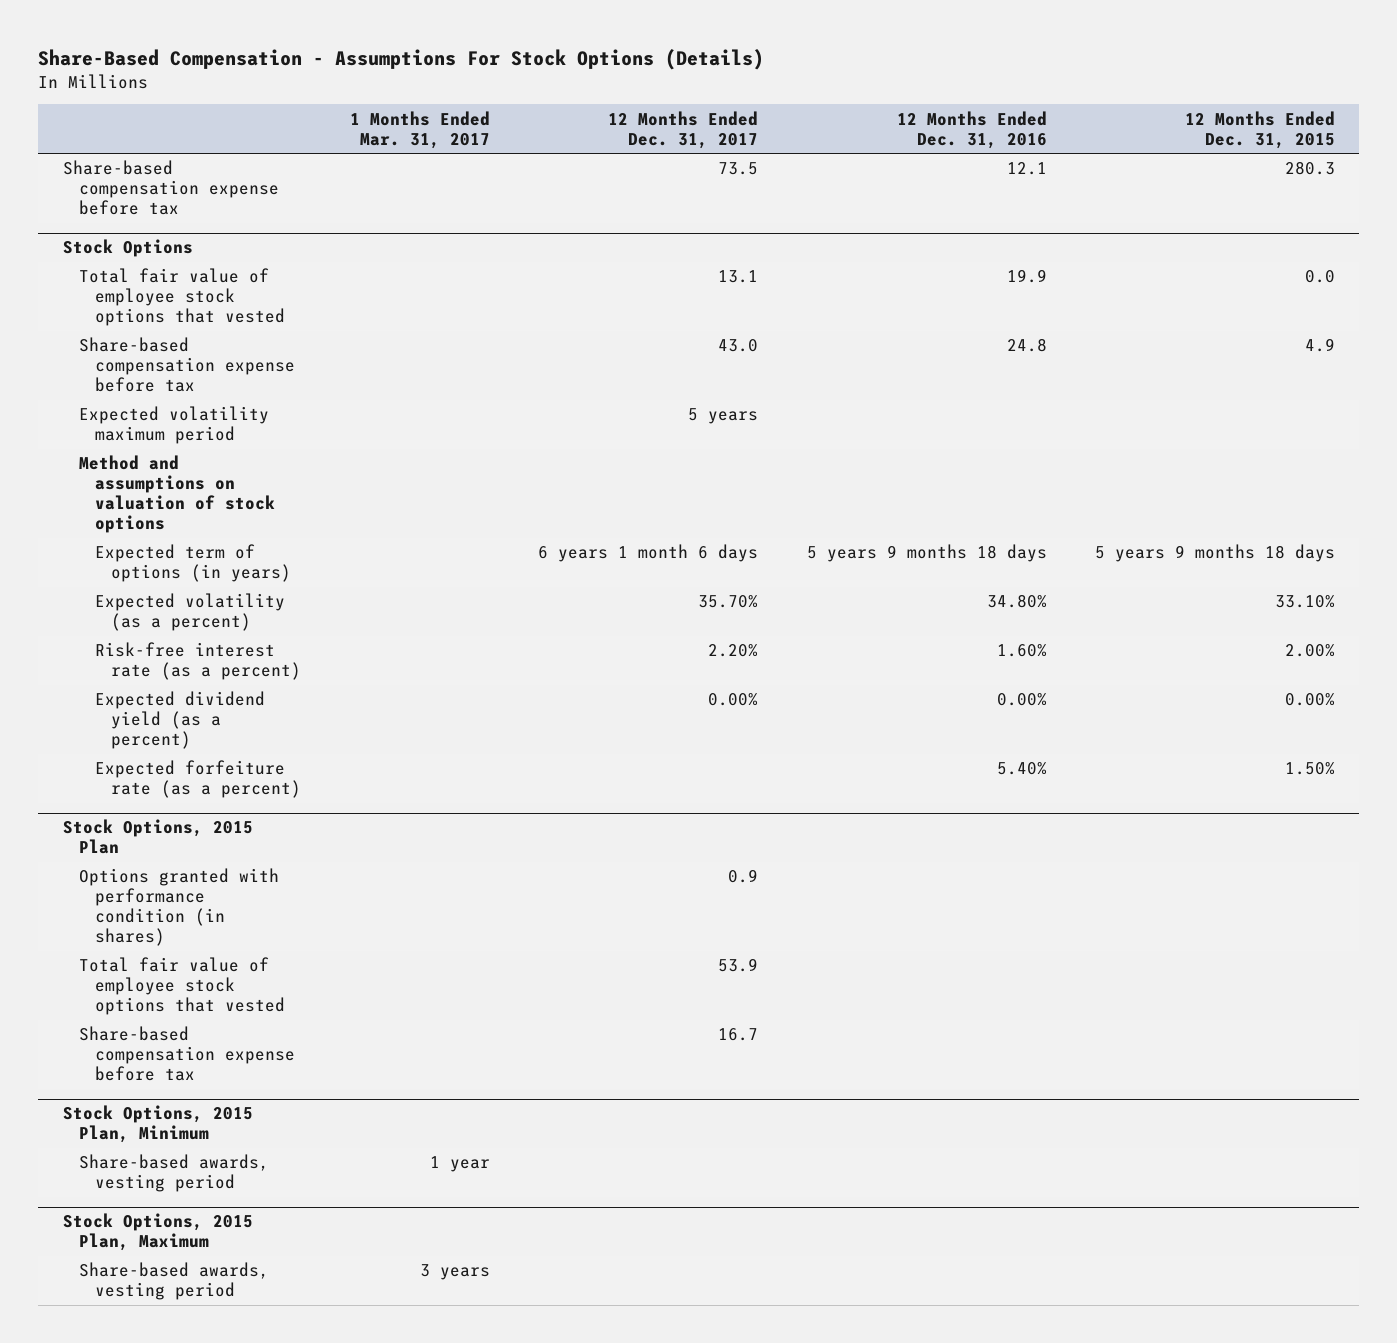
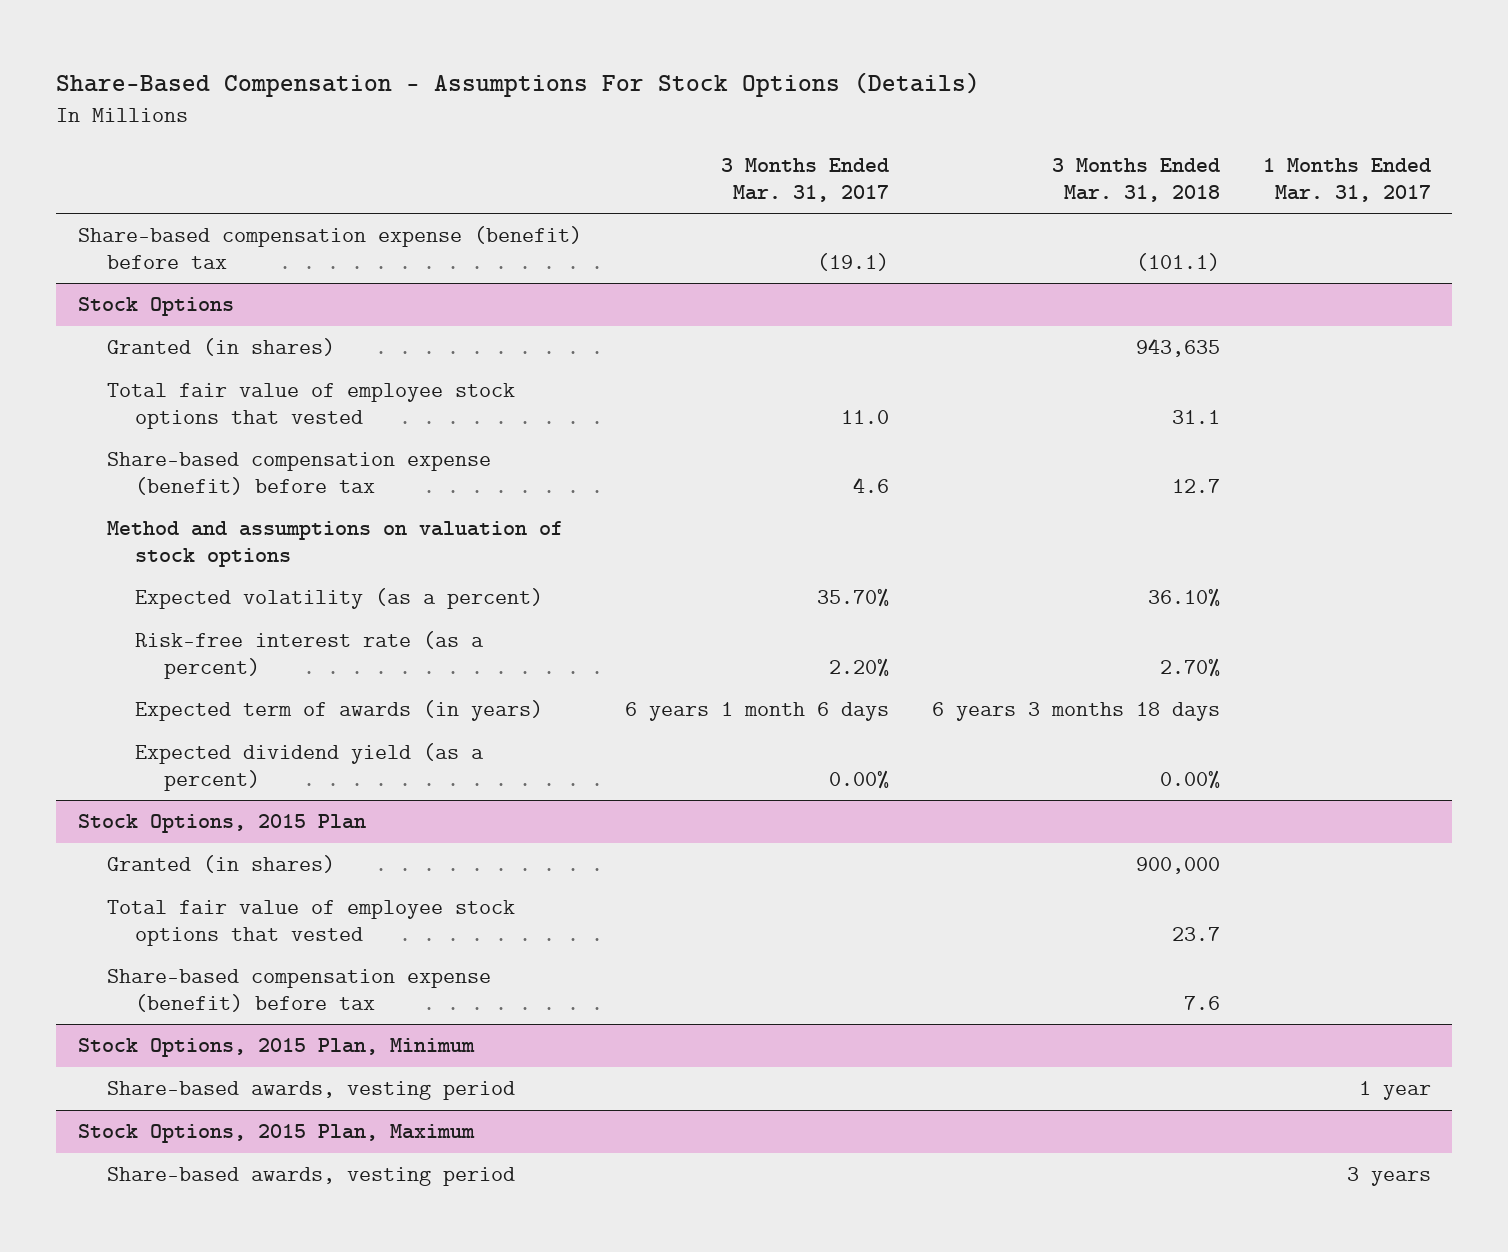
[608,110,759,149] 12 Months Ended Dec. 31, 2017 -> none
[896,110,1047,149] 12 Months Ended Dec. 31, 2016 -> none
[1184,110,1335,149] 12 Months Ended Dec. 31, 2015 -> none
none -> [720,158,889,202] 3 Months Ended Mar. 31, 2017
none -> [1051,158,1220,202] 3 Months Ended Mar. 31, 2018
[62,160,279,216] Share-based compensation expense before tax -> [77,226,582,269] Share-based compensation expense (benefit) before tax
none -> [106,338,335,357] Granted (in shares)
[78,406,269,445] Expected volatility maximum period -> none
[78,337,296,393] Share-based compensation expense before tax -> [106,452,491,495] Share-based compensation expense (benefit) before tax
[95,544,292,583] Expected term of options (in years) -> none
none -> [135,700,544,722] Expected term of awards (in years)
[95,760,302,799] Expected forfeiture rate (as a percent) -> none
[78,868,279,947] Options granted with performance condition (in shares) -> [106,855,335,874] Granted (in shares)
[78,1026,296,1082] Share-based compensation expense before tax -> [106,969,491,1012] Share-based compensation expense (benefit) before tax

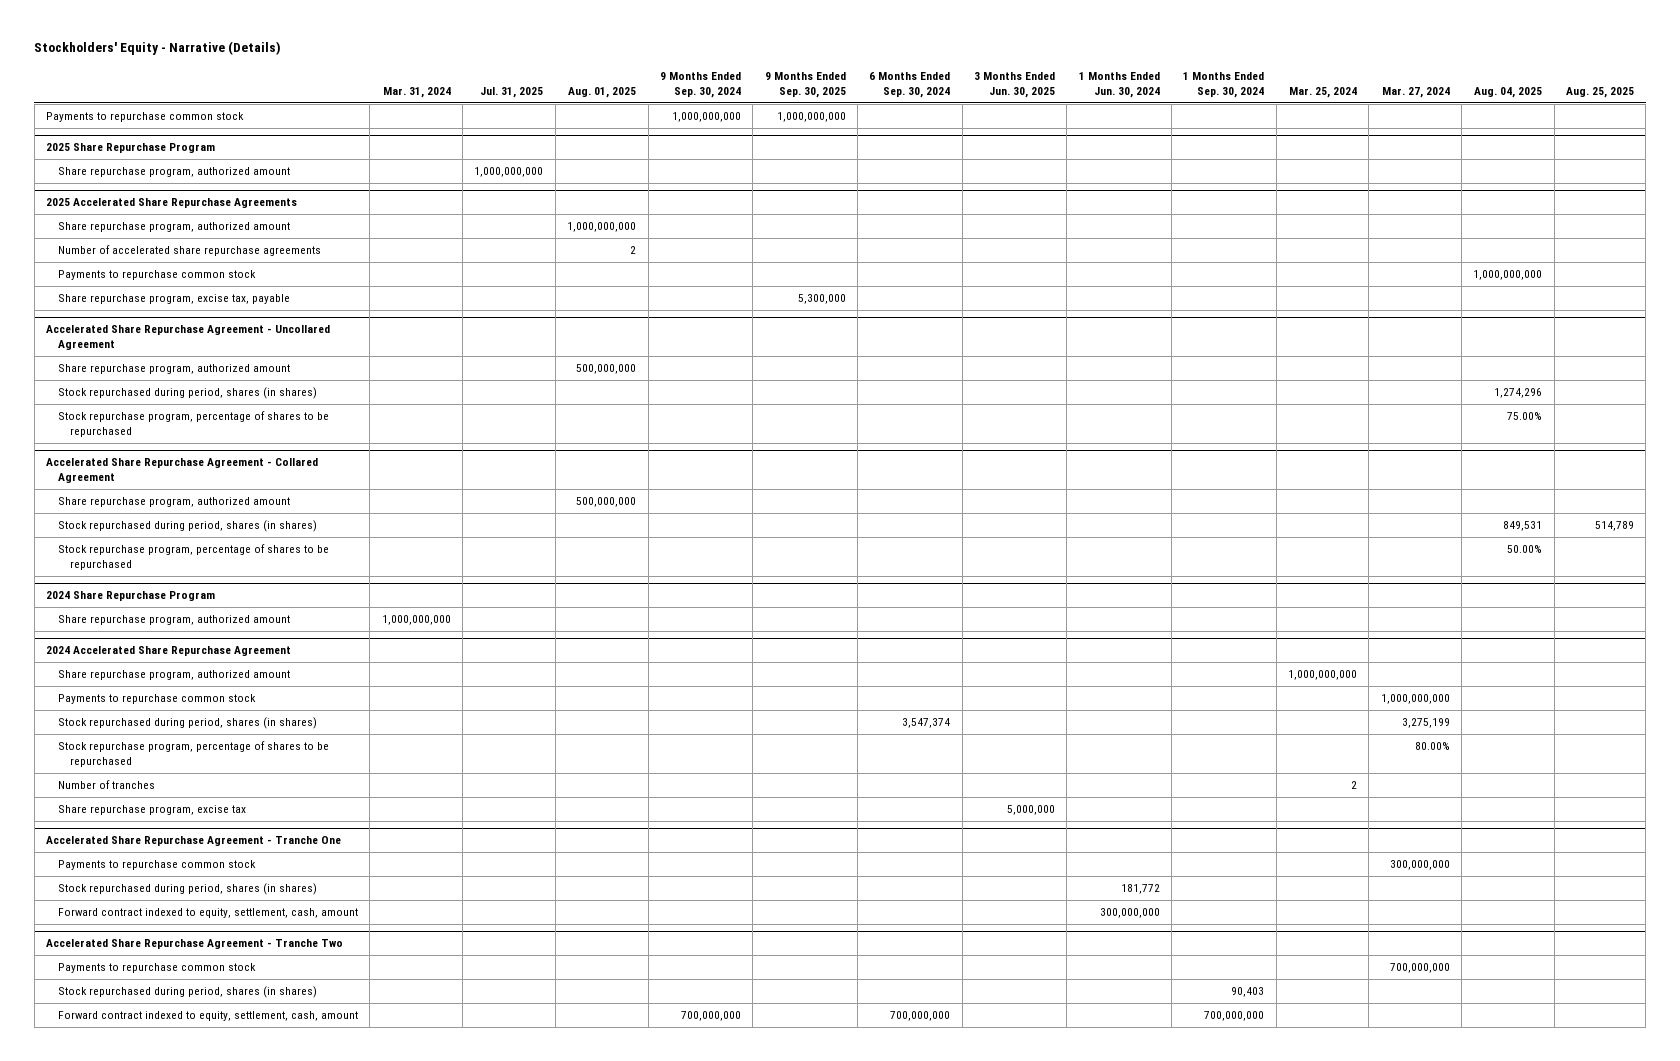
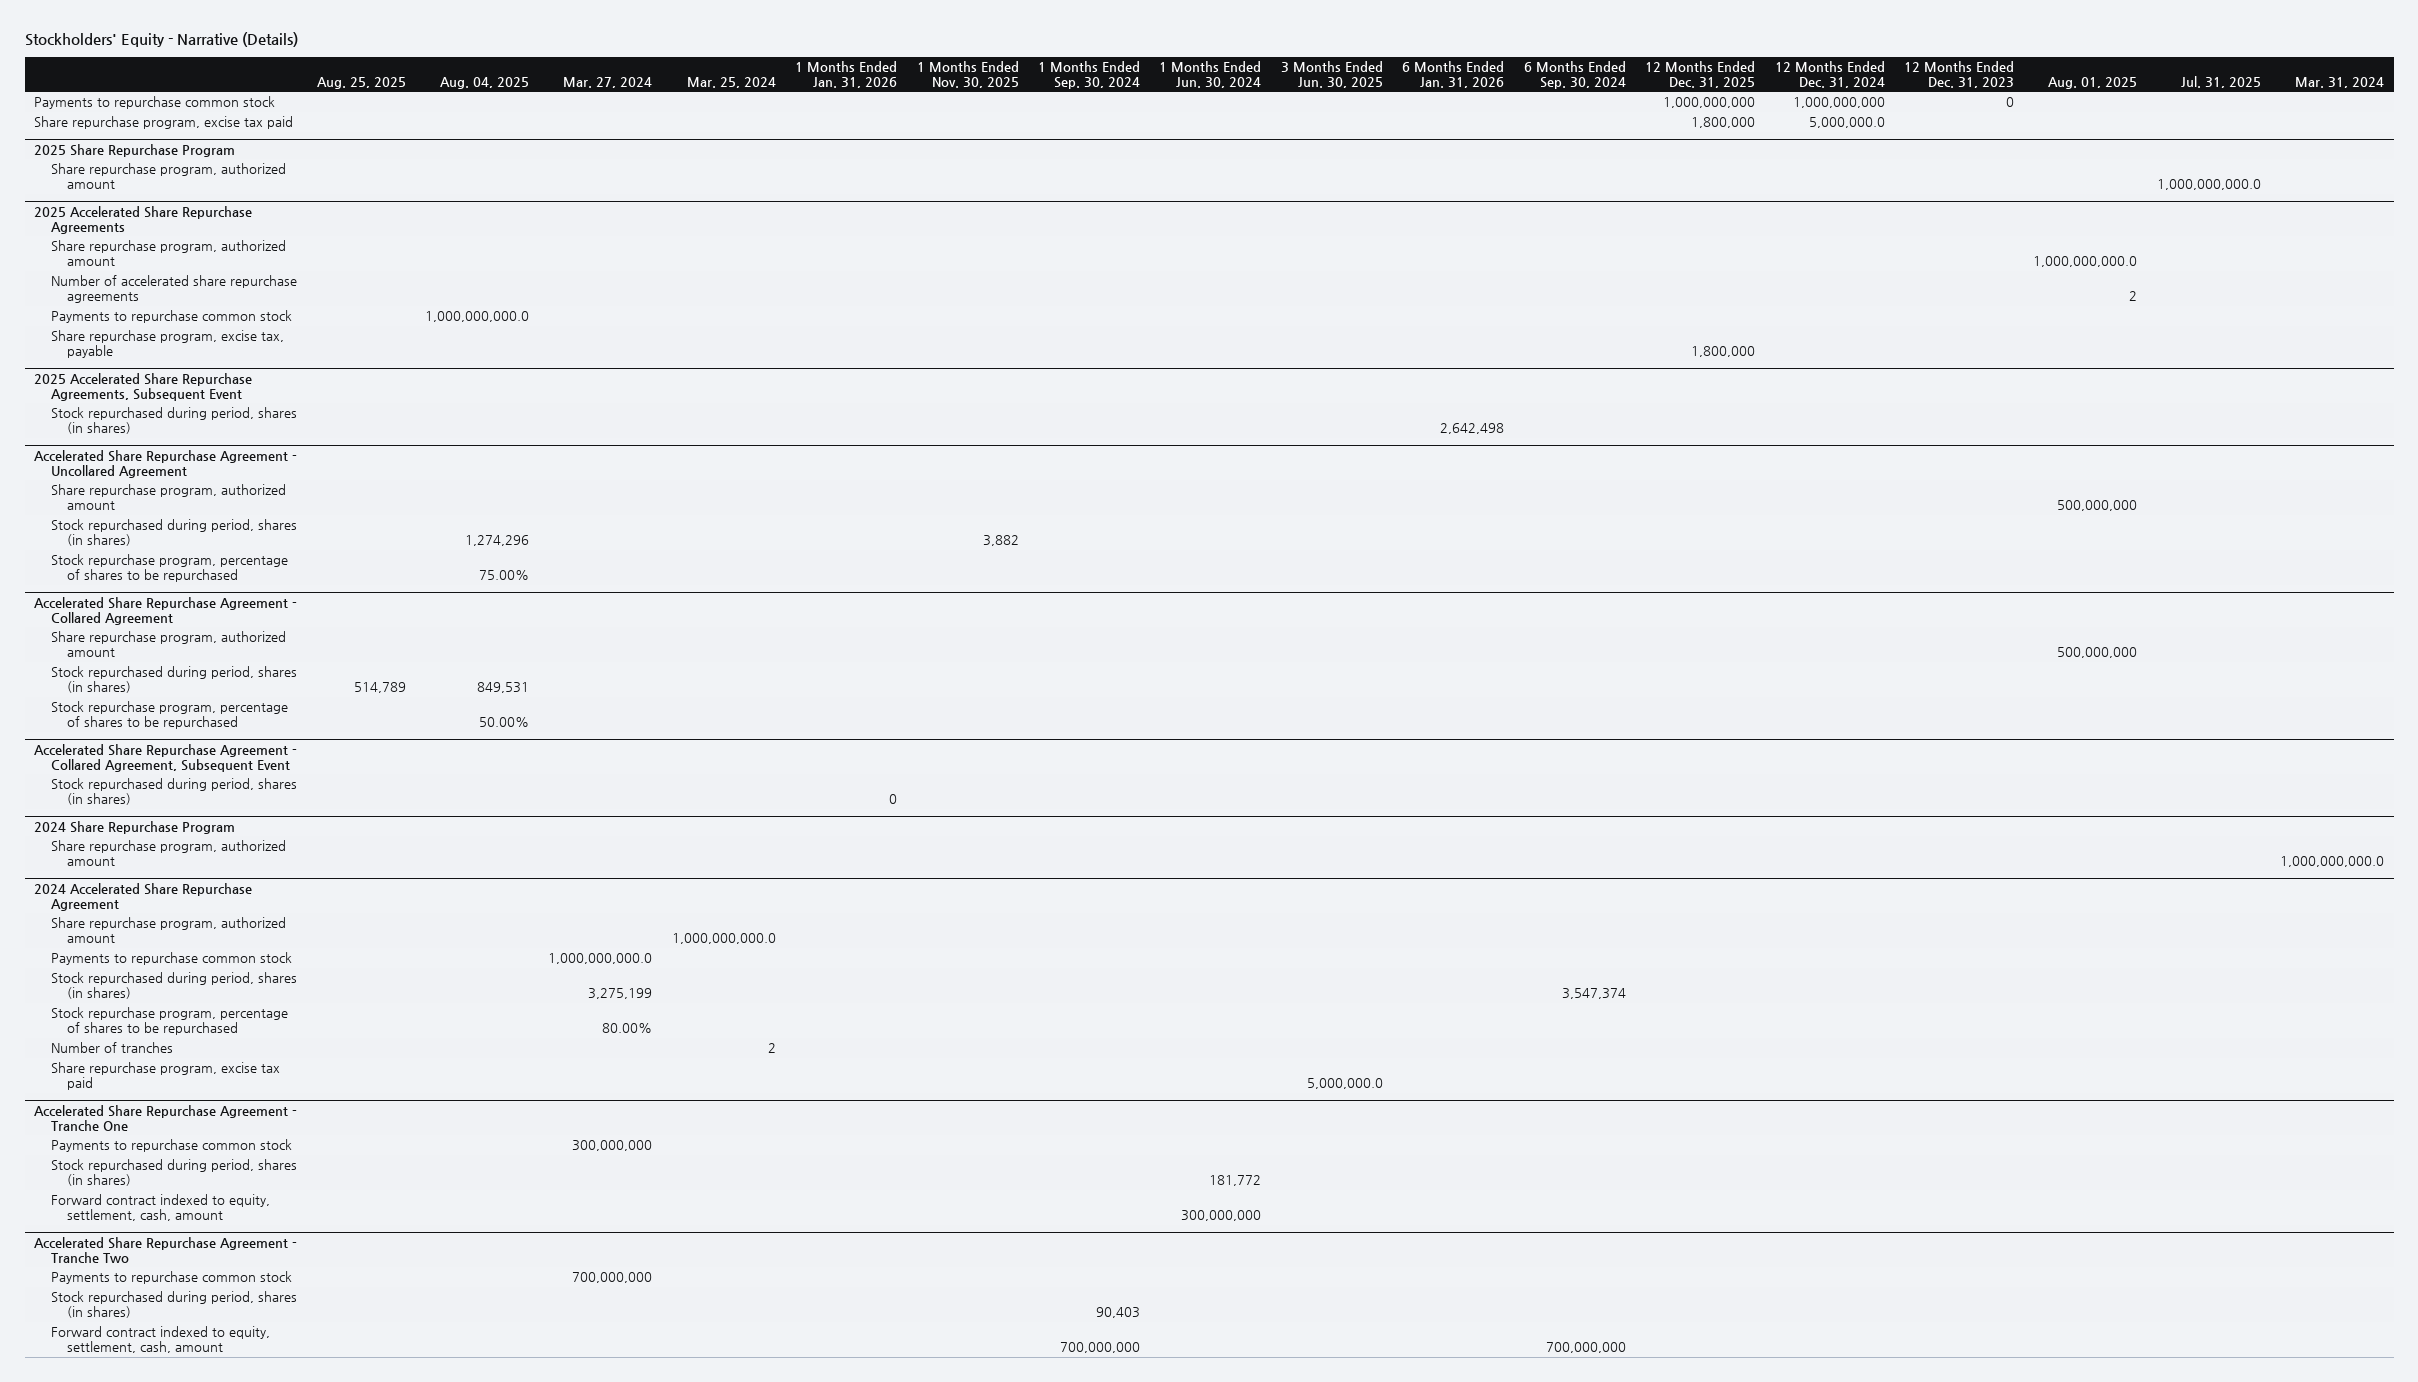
[659,71,741,98] 9 Months Ended Sep. 30, 2024 -> none
[764,71,846,98] 9 Months Ended Sep. 30, 2025 -> none
none -> [795,61,898,88] 1 Months Ended Jan. 31, 2026
none -> [916,61,1019,88] 1 Months Ended Nov. 30, 2025
none -> [1402,61,1505,88] 6 Months Ended Jan. 31, 2026
none -> [1645,61,1756,88] 12 Months Ended Dec. 31, 2025
none -> [1774,61,1885,88] 12 Months Ended Dec. 31, 2024
none -> [1903,61,2014,88] 12 Months Ended Dec. 31, 2023
none -> [34,116,294,130] Share repurchase program, excise tax paid
[474,166,544,177] 1,000,000,000 -> [2156,179,2261,191] 1,000,000,000.0
[567,221,637,232] 1,000,000,000 -> [2033,256,2138,268] 1,000,000,000.0
[1473,269,1543,280] 1,000,000,000 -> [425,311,530,323] 1,000,000,000.0
none -> [34,372,253,401] 2025 Accelerated Share Repurchase Agreements, Subsequent Event
none -> [50,407,297,435] Stock repurchased during period, shares (in shares)
none -> [34,743,298,772] Accelerated Share Repurchase Agreement - Collared Agreement, Subsequent Event
none -> [50,778,297,806] Stock repurchased during period, shares (in shares)
[381,614,451,625] 1,000,000,000 -> [2280,856,2385,868] 1,000,000,000.0
[1288,669,1358,680] 1,000,000,000 -> [671,933,776,945] 1,000,000,000.0
[1380,693,1450,704] 1,000,000,000 -> [548,953,653,965] 1,000,000,000.0
[58,804,247,815] Share repurchase program, excise tax -> [50,1062,280,1091] Share repurchase program, excise tax paid
[1006,804,1055,815] 5,000,000 -> [1306,1078,1383,1090] 5,000,000.0

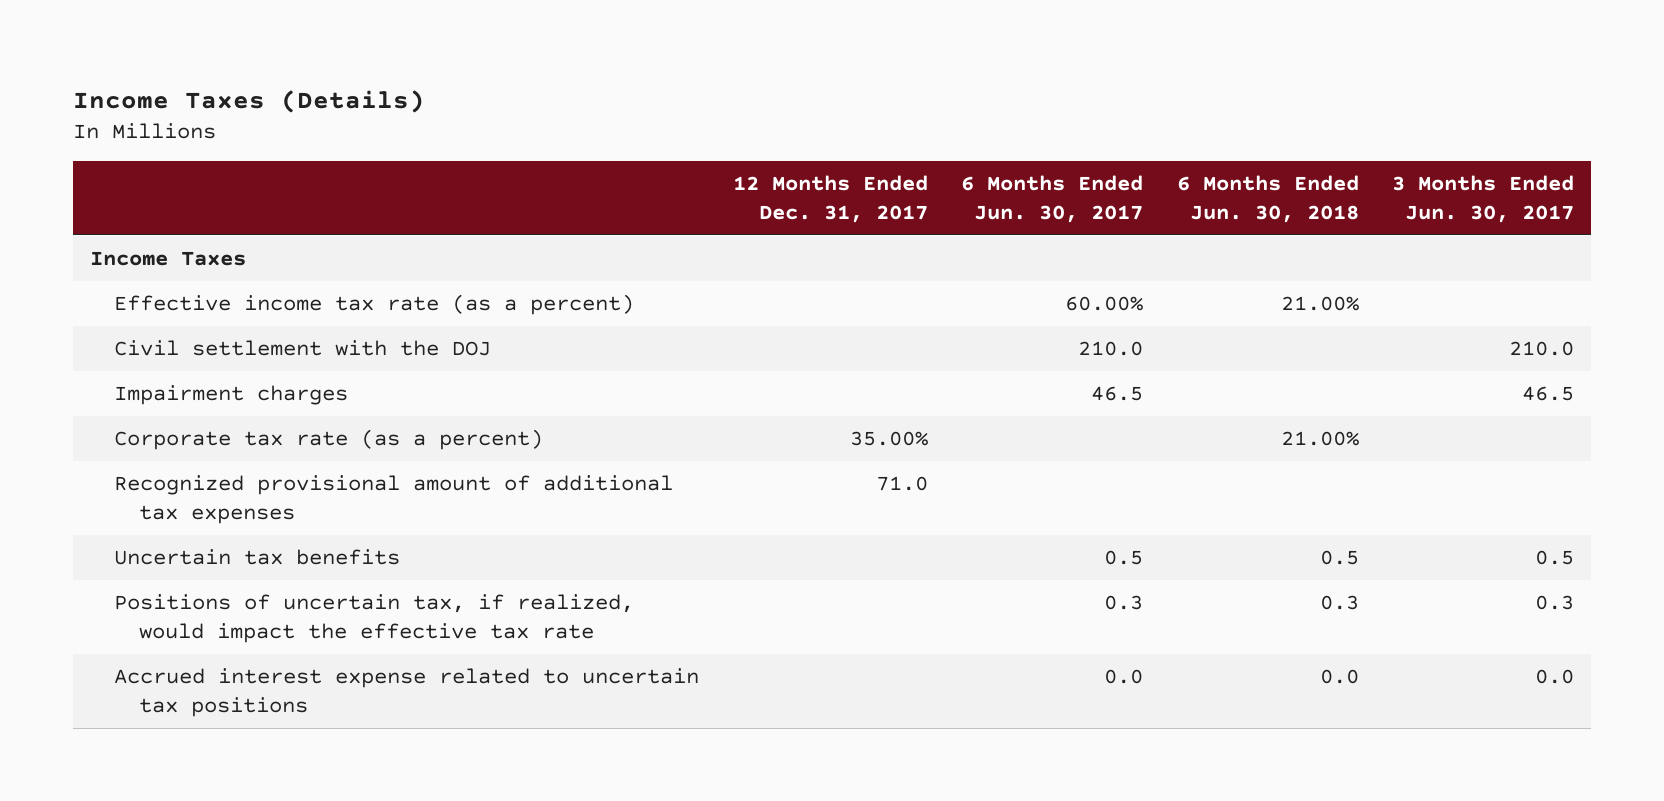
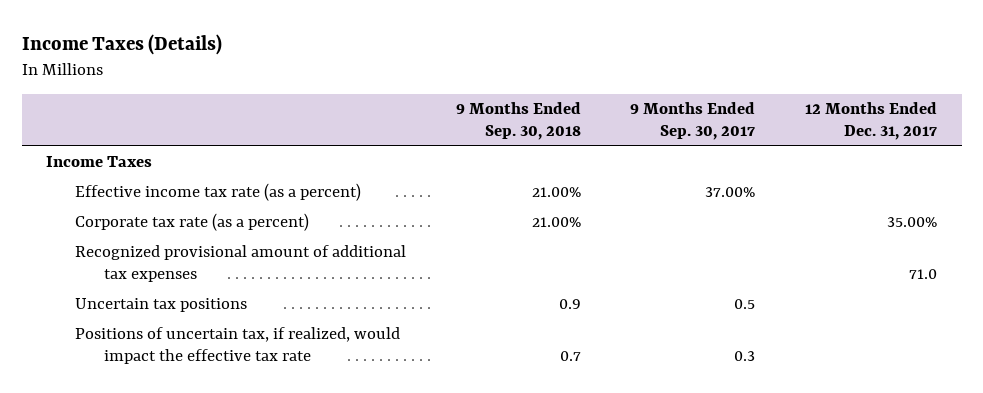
[961,174,1144,223] 6 Months Ended Jun. 30, 2017 -> none
[1176,174,1359,223] 6 Months Ended Jun. 30, 2018 -> none
[1392,174,1575,223] 3 Months Ended Jun. 30, 2017 -> none
none -> [455,102,581,141] 9 Months Ended Sep. 30, 2018
none -> [630,102,756,141] 9 Months Ended Sep. 30, 2017
[114,340,492,357] Civil settlement with the DOJ -> none
[114,385,349,406] Impairment charges -> none
[114,549,401,566] Uncertain tax benefits -> [75,298,248,313] Uncertain tax positions
[114,668,700,718] Accrued interest expense related to uncertain tax positions -> none

